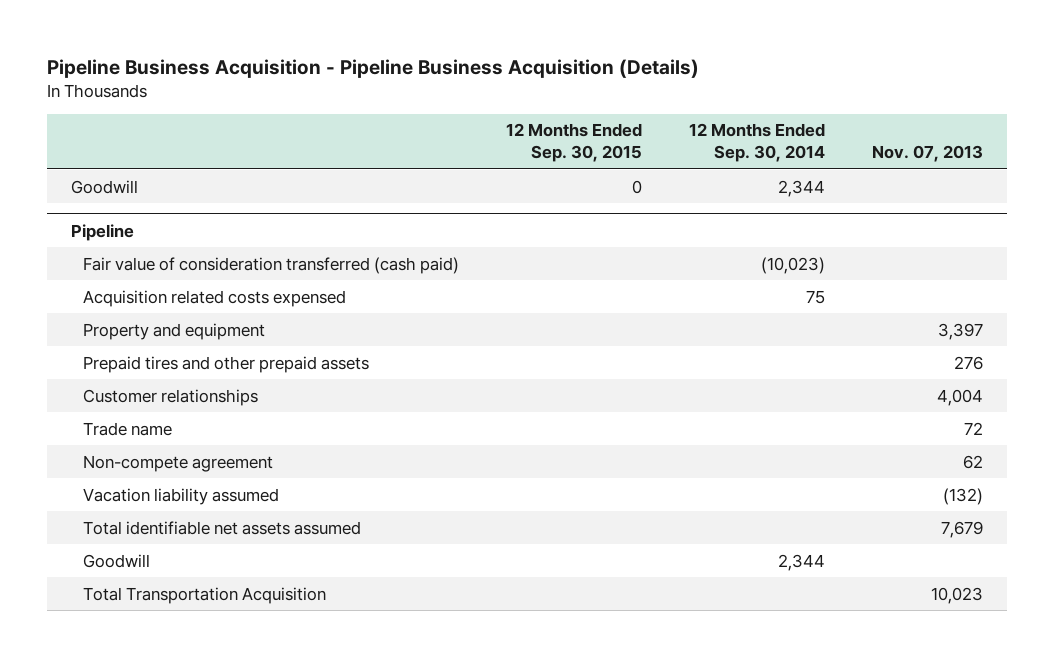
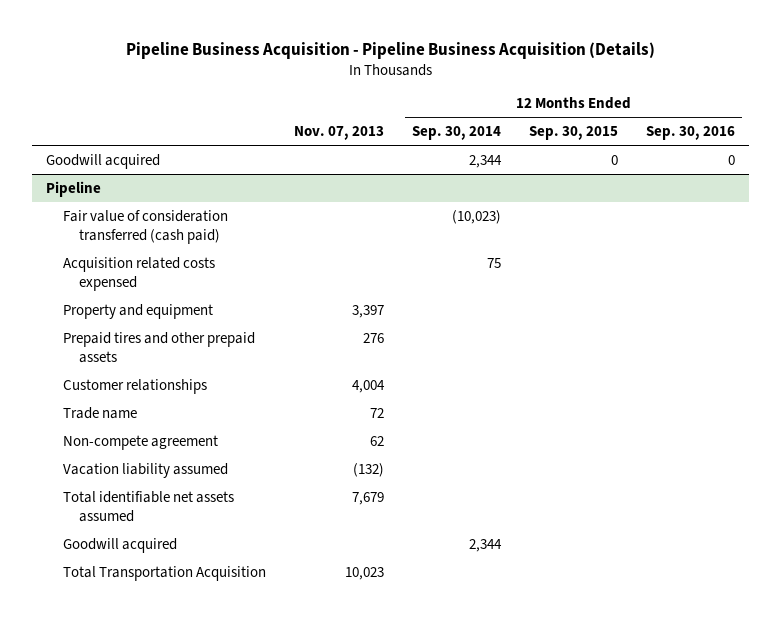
none -> [646,126,736,141] Sep. 30, 2016
[70,179,138,194] Goodwill -> [45,153,160,169] Goodwill acquired
[83,553,151,568] Goodwill -> [62,537,177,553] Goodwill acquired

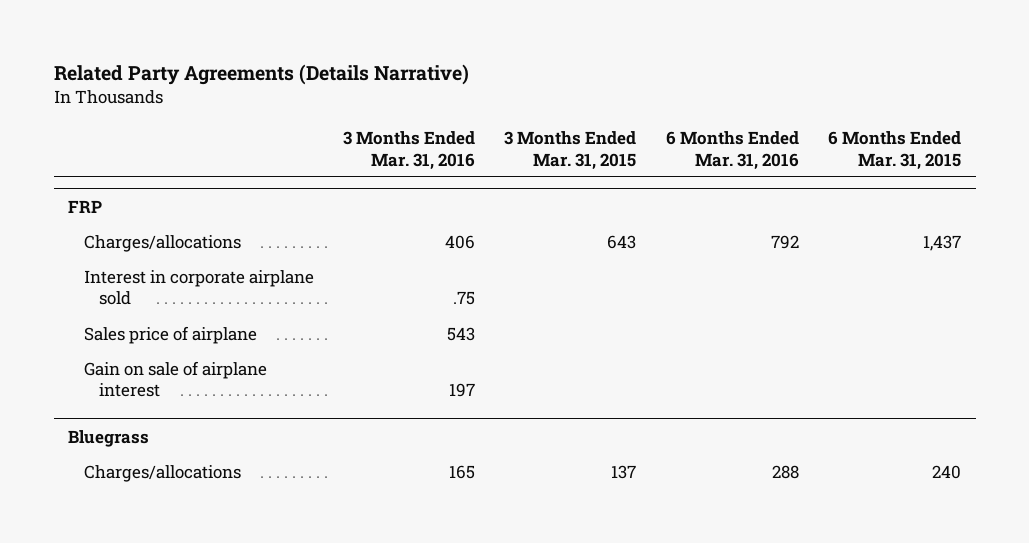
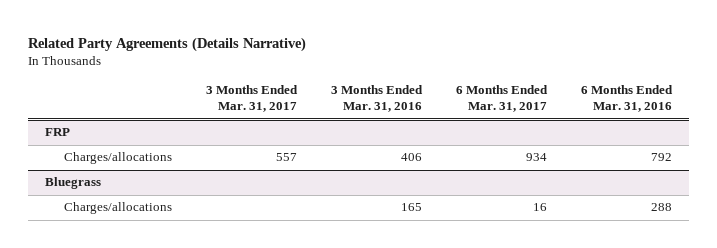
[504,130,637,170] 3 Months Ended Mar. 31, 2015 -> none
[828,130,962,170] 6 Months Ended Mar. 31, 2015 -> none
none -> [205,85,298,113] 3 Months Ended Mar. 31, 2017
none -> [456,85,549,113] 6 Months Ended Mar. 31, 2017
[83,269,314,306] Interest in corporate airplane sold -> none
[83,325,257,344] Sales price of airplane -> none
[83,360,267,398] Gain on sale of airplane interest -> none

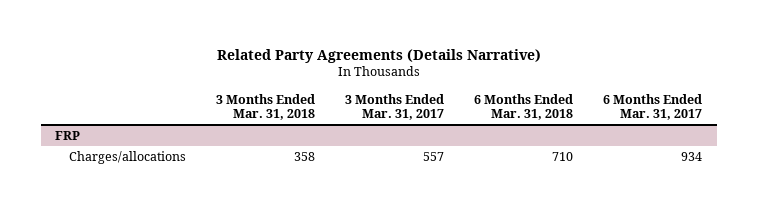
[331,85,424,113] 3 Months Ended Mar. 31, 2016 -> none
[581,85,674,113] 6 Months Ended Mar. 31, 2016 -> none
none -> [216,93,316,121] 3 Months Ended Mar. 31, 2018
none -> [473,93,573,121] 6 Months Ended Mar. 31, 2018
[44,177,101,190] Bluegrass -> none
[63,202,172,215] Charges/allocations -> none

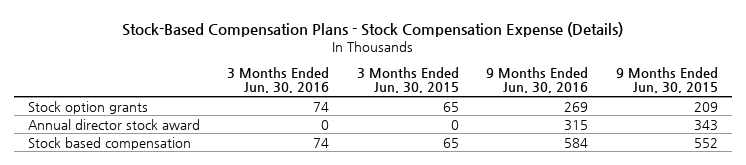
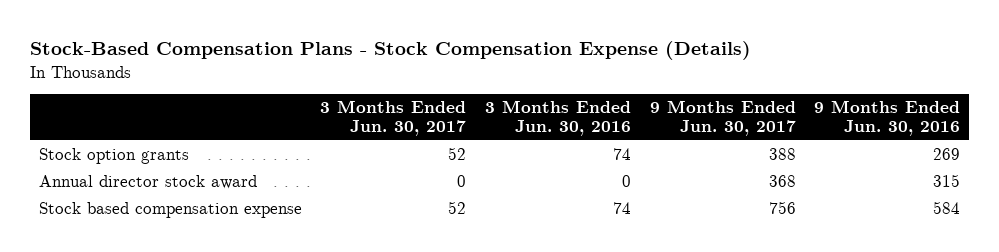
[356,66,459,94] 3 Months Ended Jun. 30, 2015 -> none
[616,66,719,94] 9 Months Ended Jun. 30, 2015 -> none
none -> [320,100,467,137] 3 Months Ended Jun. 30, 2017
none -> [649,100,796,137] 9 Months Ended Jun. 30, 2017
[27,136,191,150] Stock based compensation -> [38,202,302,219] Stock based compensation expense

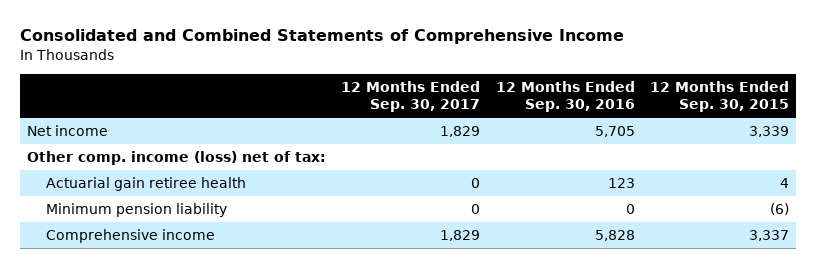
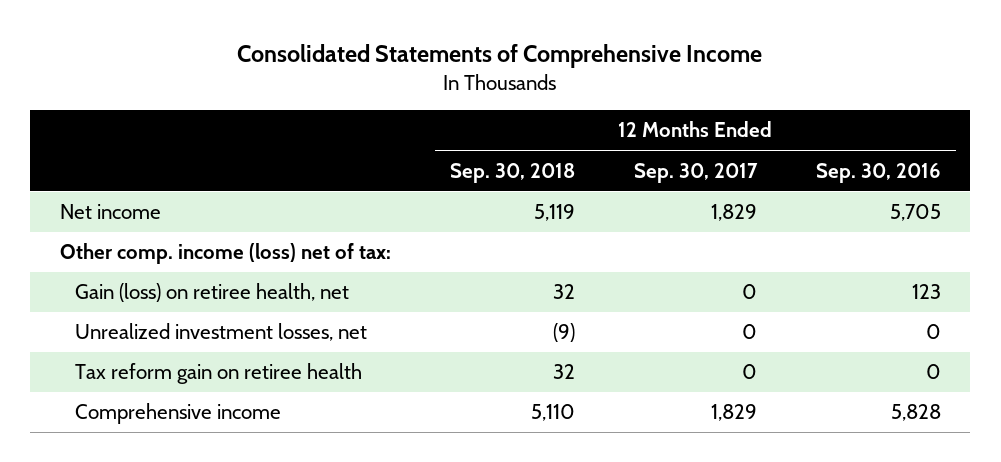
[19,29,624,45] Consolidated and Combined Statements of Comprehensive Income -> [237,44,763,69] Consolidated Statements of Comprehensive Income
[649,81,789,113] 12 Months Ended Sep. 30, 2015 -> none
none -> [449,162,575,183] Sep. 30, 2018
[45,203,227,218] Minimum pension liability -> none
[45,177,246,192] Actuarial gain retiree health -> [75,283,350,303] Gain (loss) on retiree health, net
none -> [75,323,368,342] Unrealized investment losses, net
none -> [75,363,363,385] Tax reform gain on retiree health

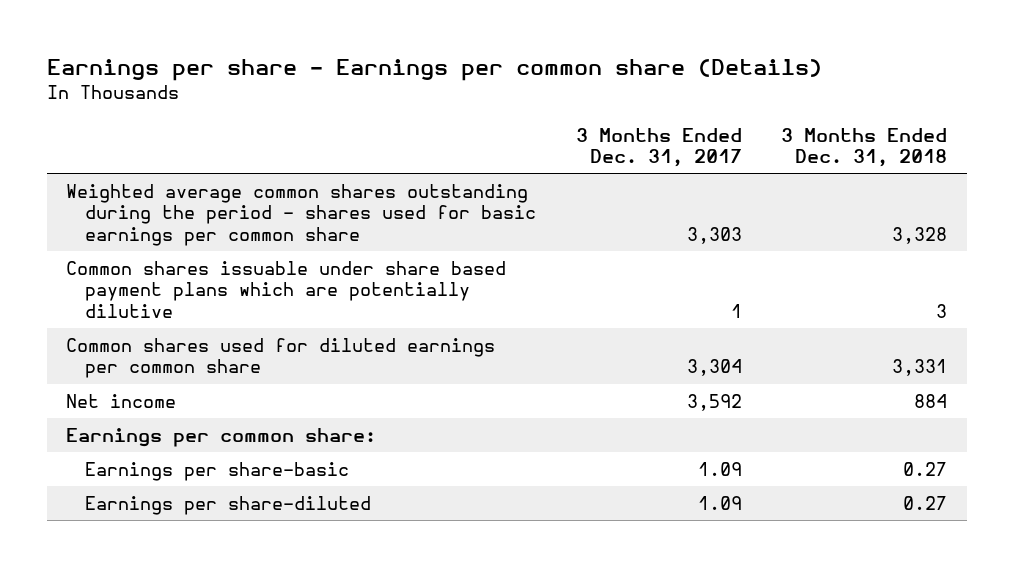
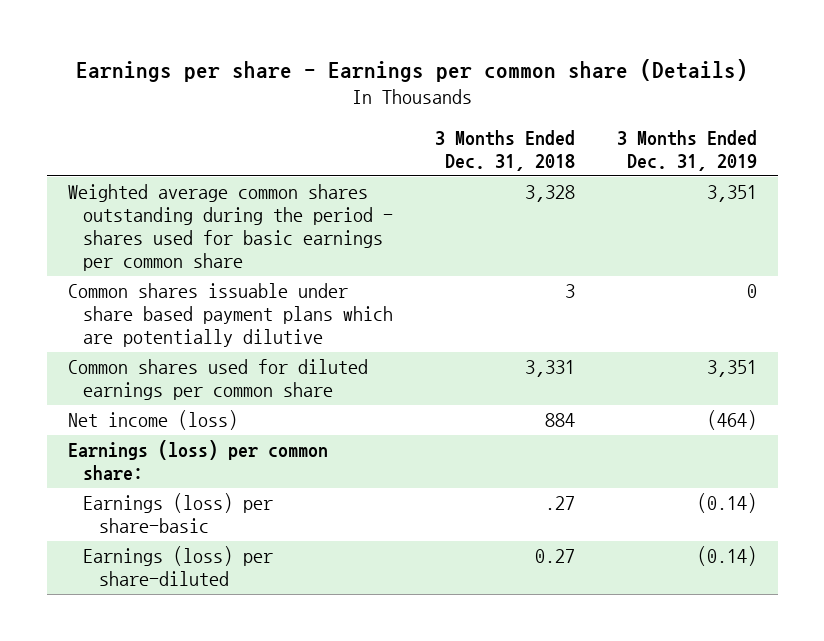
[575,127,742,168] 3 Months Ended Dec. 31, 2017 -> none
none -> [616,129,757,171] 3 Months Ended Dec. 31, 2019
[66,393,177,408] Net income -> [67,410,238,431] Net income (loss)
[66,427,377,447] Earnings per common share: -> [67,440,328,481] Earnings (loss) per common share:
[84,461,349,481] Earnings per share-basic -> [83,493,274,534] Earnings (loss) per share-basic
[903,461,948,476] 0.27 -> [544,496,575,511] .27
[84,495,371,515] Earnings per share-diluted -> [83,546,274,587] Earnings (loss) per share-diluted

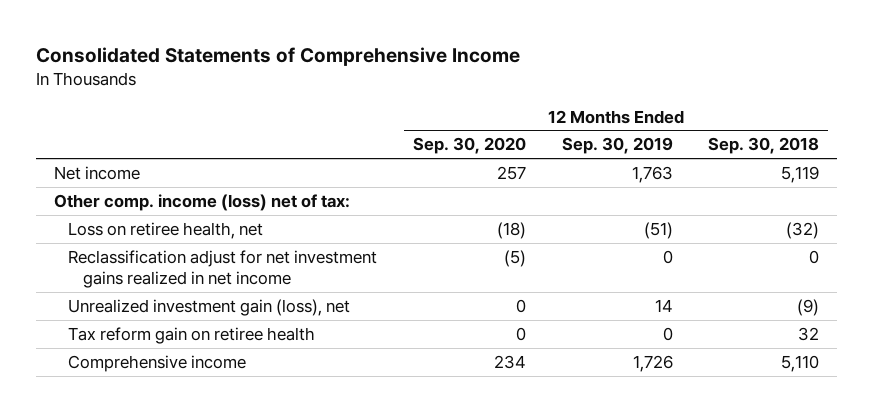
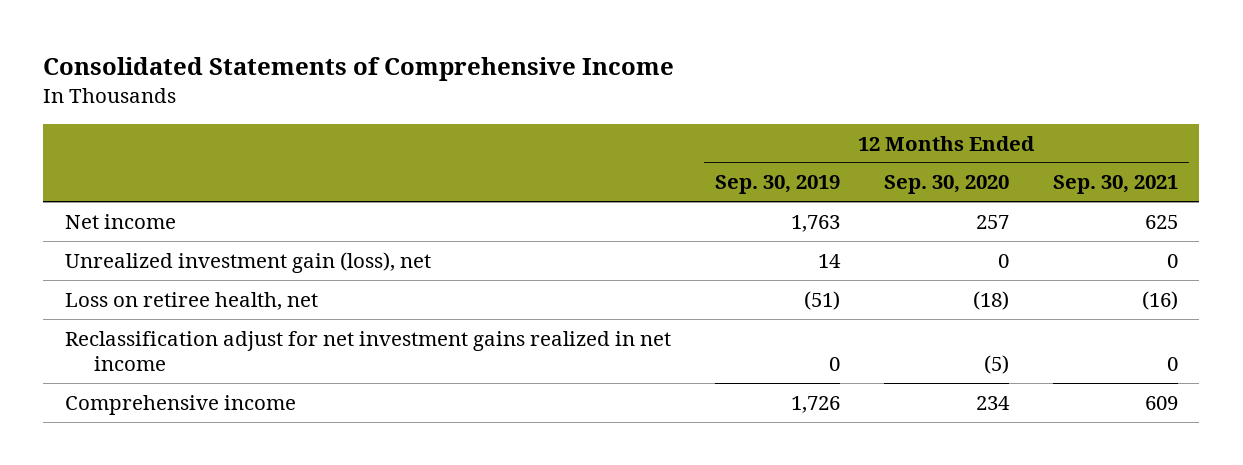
[708,137,820,155] Sep. 30, 2018 -> none
none -> [1052,175,1178,195] Sep. 30, 2021
[53,193,350,211] Other comp. income (loss) net of tax: -> none
[68,298,351,316] Unrealized investment gain (loss), net -> [65,251,432,273] Unrealized investment gain (loss), net
[68,326,316,344] Tax reform gain on retiree health -> none

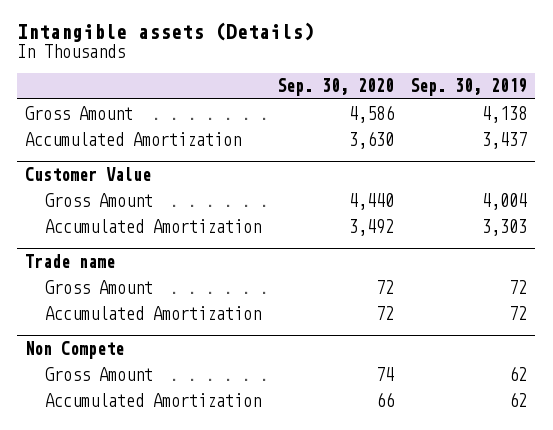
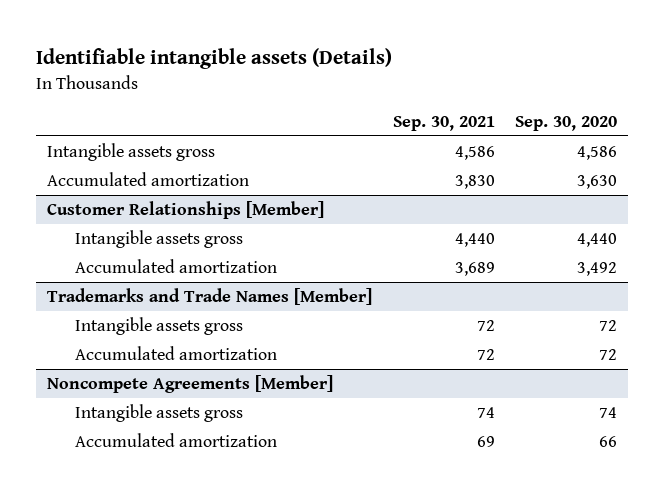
[17,22,315,43] Intangible assets (Details) -> [36,48,393,70] Identifiable intangible assets (Details)
[410,78,528,97] Sep. 30, 2019 -> none
none -> [392,115,495,131] Sep. 30, 2021
[25,105,134,120] Gross Amount -> [46,143,215,162] Intangible assets gross
[25,131,242,146] Accumulated Amortization -> [46,172,249,187] Accumulated amortization
[25,166,152,181] Customer Value -> [46,201,324,220] Customer Relationships [Member]
[45,192,154,207] Gross Amount -> [75,230,244,249] Intangible assets gross
[45,218,262,233] Accumulated Amortization -> [75,259,278,274] Accumulated amortization
[25,253,116,268] Trade name -> [46,288,372,306] Trademarks and Trade Names [Member]
[45,279,154,294] Gross Amount -> [75,317,244,336] Intangible assets gross
[45,305,262,320] Accumulated Amortization -> [75,346,278,361] Accumulated amortization
[25,340,125,359] Non Compete -> [46,375,333,394] Noncompete Agreements [Member]
[45,366,154,381] Gross Amount -> [75,404,244,423] Intangible assets gross
[45,392,262,407] Accumulated Amortization -> [75,433,278,448] Accumulated amortization

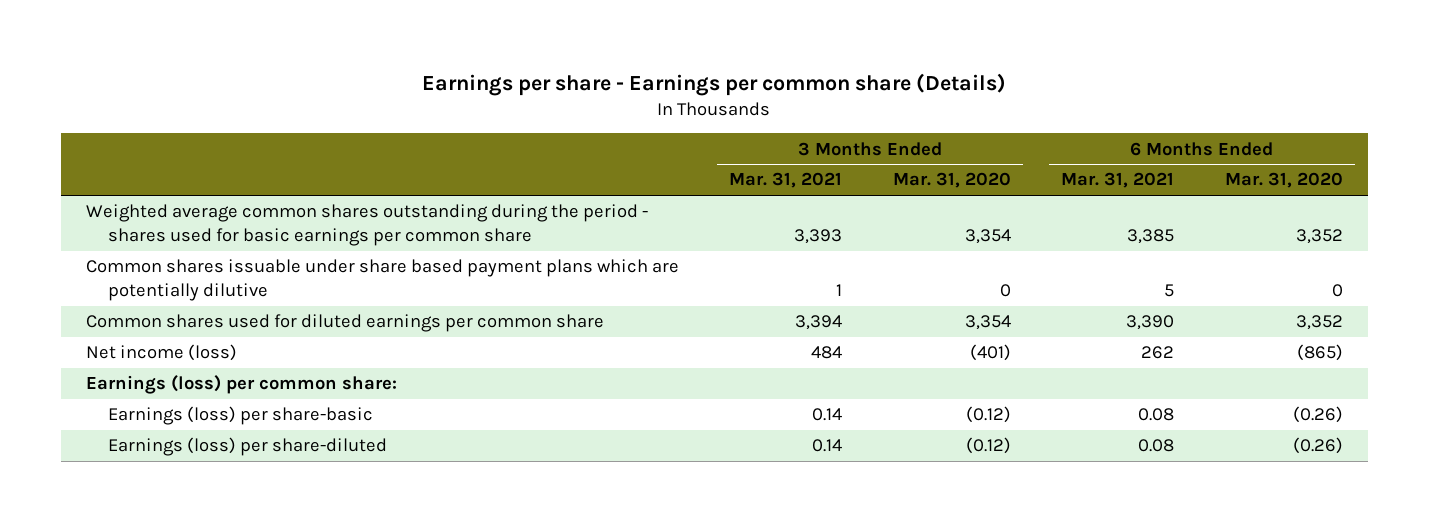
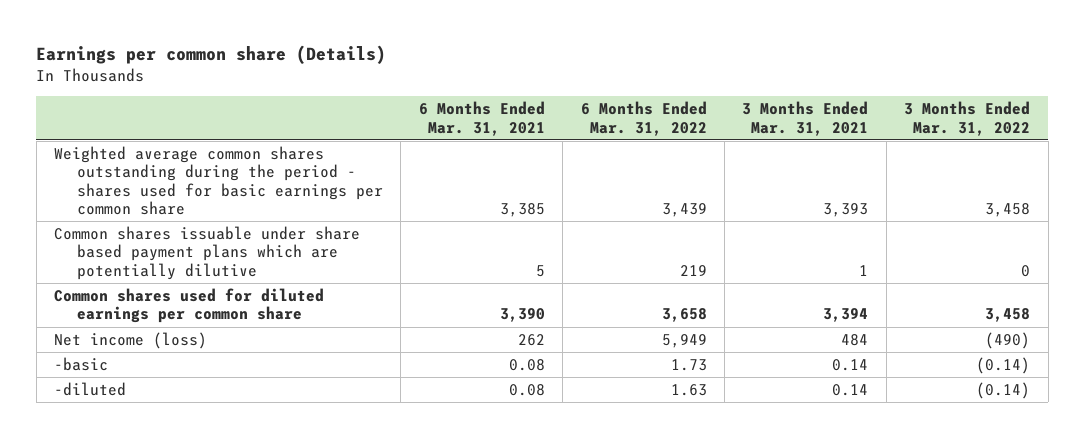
[422,72,1007,96] Earnings per share - Earnings per common share (Details) -> [36,45,387,65] Earnings per common share (Details)
[892,172,1011,189] Mar. 31, 2020 -> none
[1224,172,1343,189] Mar. 31, 2020 -> none
none -> [580,101,707,136] 6 Months Ended Mar. 31, 2022
none -> [904,101,1031,136] 3 Months Ended Mar. 31, 2022
[86,375,398,395] Earnings (loss) per common share: -> none
[107,406,373,426] Earnings (loss) per share-basic -> [54,356,109,371] -basic
[107,437,387,457] Earnings (loss) per share-diluted -> [54,381,127,396] -diluted

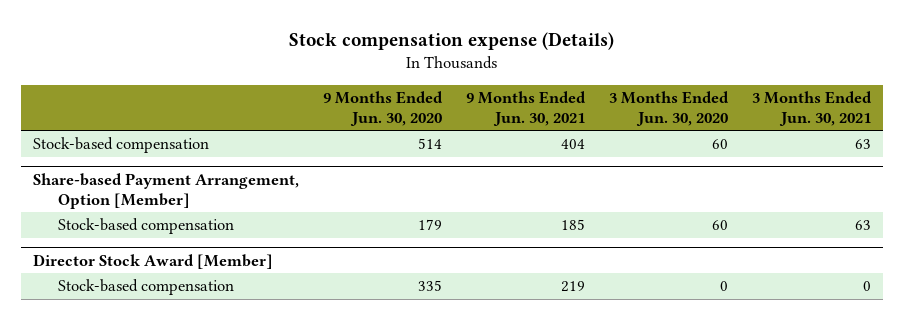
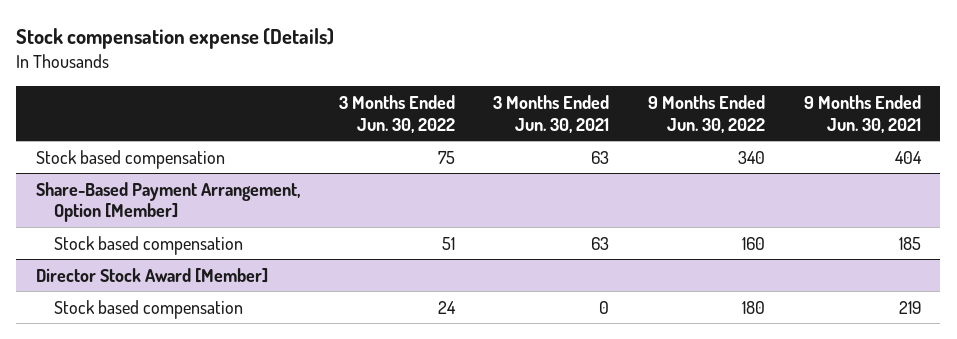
[322,90,443,126] 9 Months Ended Jun. 30, 2020 -> none
[608,90,729,126] 3 Months Ended Jun. 30, 2020 -> none
none -> [338,95,455,133] 3 Months Ended Jun. 30, 2022
none -> [648,95,766,133] 9 Months Ended Jun. 30, 2022
[32,137,209,154] Stock-based compensation -> [35,149,225,169] Stock based compensation
[32,172,299,209] Share-based Payment Arrangement, Option [Member] -> [35,181,300,223] Share-Based Payment Arrangement, Option [Member]
[57,218,234,235] Stock-based compensation -> [54,235,244,255] Stock based compensation
[57,279,234,296] Stock-based compensation -> [54,299,244,319] Stock based compensation

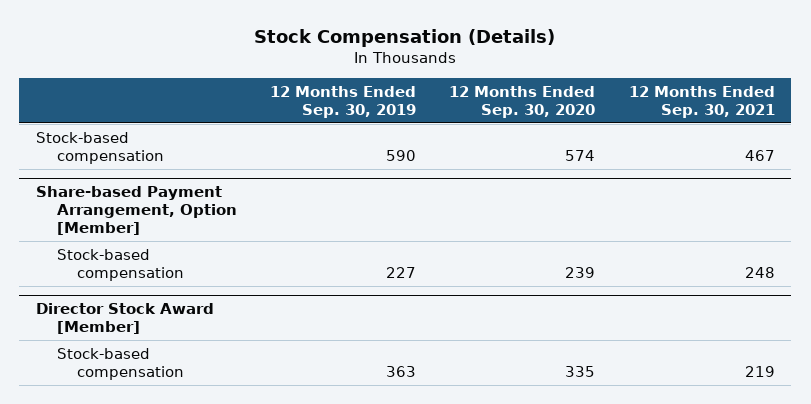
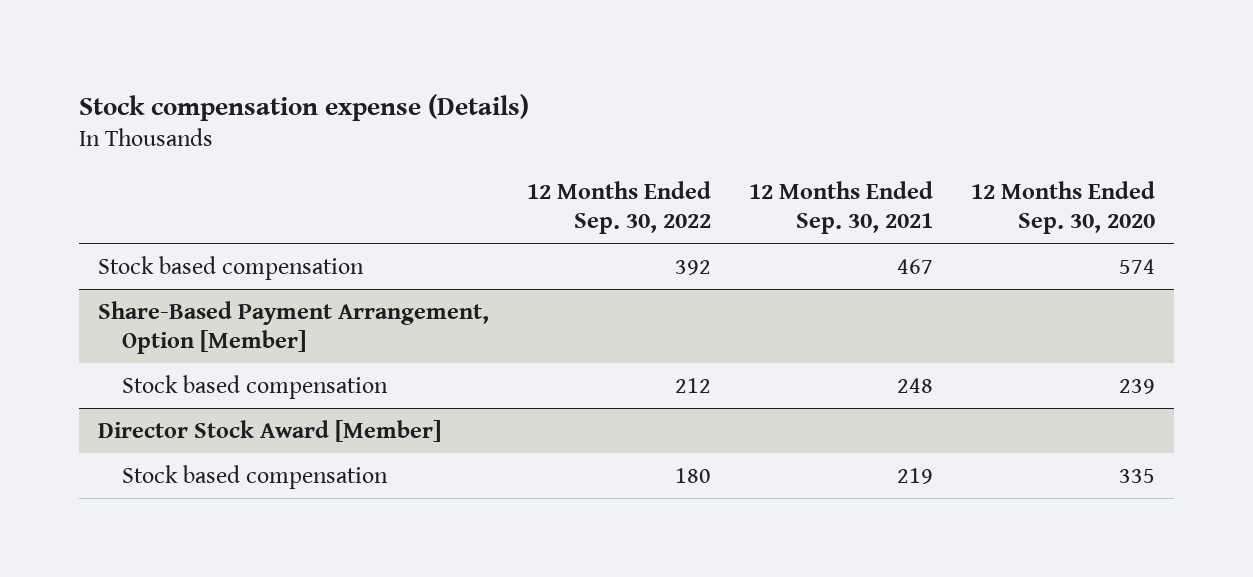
[254,28,556,47] Stock Compensation (Details) -> [78,93,529,121] Stock compensation expense (Details)
[270,85,417,118] 12 Months Ended Sep. 30, 2019 -> none
none -> [526,181,711,235] 12 Months Ended Sep. 30, 2022
[35,131,164,165] Stock-based compensation -> [97,255,364,280] Stock based compensation
[35,186,237,236] Share-based Payment Arrangement, Option [Member] -> [97,300,489,354] Share-Based Payment Arrangement, Option [Member]
[56,248,185,282] Stock-based compensation -> [122,374,389,399] Stock based compensation
[56,347,185,381] Stock-based compensation -> [122,464,389,489] Stock based compensation

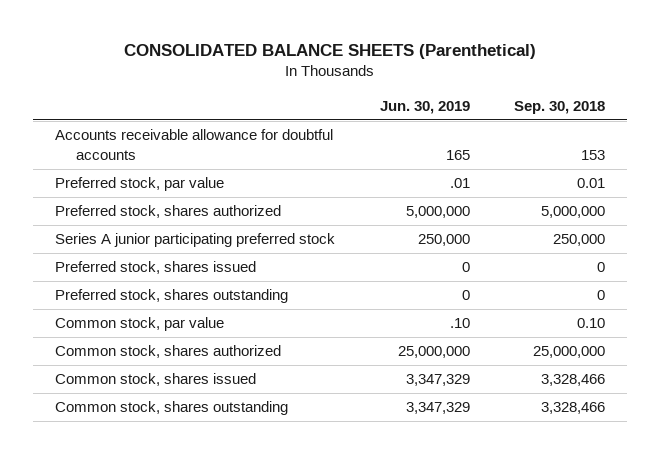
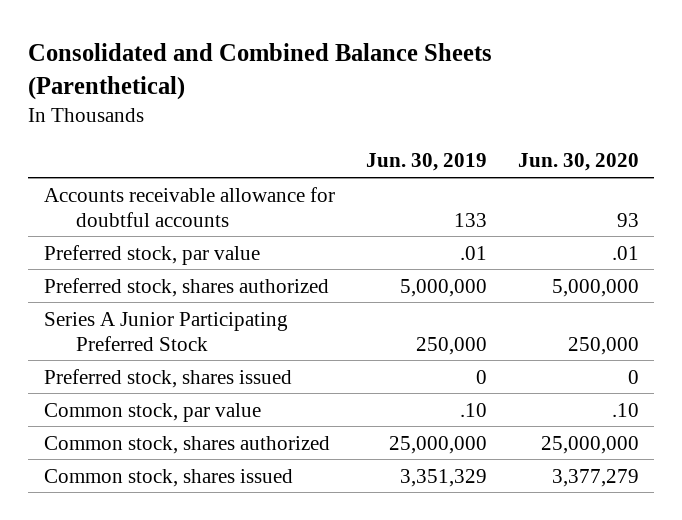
[124,44,537,60] CONSOLIDATED BALANCE SHEETS (Parenthetical) -> [28,43,493,100] Consolidated and Combined Balance Sheets (Parenthetical)
[514,100,606,114] Sep. 30, 2018 -> none
none -> [517,153,639,172] Jun. 30, 2020
[445,149,470,160] 165 -> [453,212,487,227] 133
[55,233,336,248] Series A junior participating preferred stock -> [43,311,288,351] Series A Junior Participating Preferred Stock
[55,289,289,304] Preferred stock, shares outstanding -> none
[55,401,289,416] Common stock, shares outstanding -> none
[405,374,470,387] 3,347,329 -> [399,468,487,487] 3,351,329

